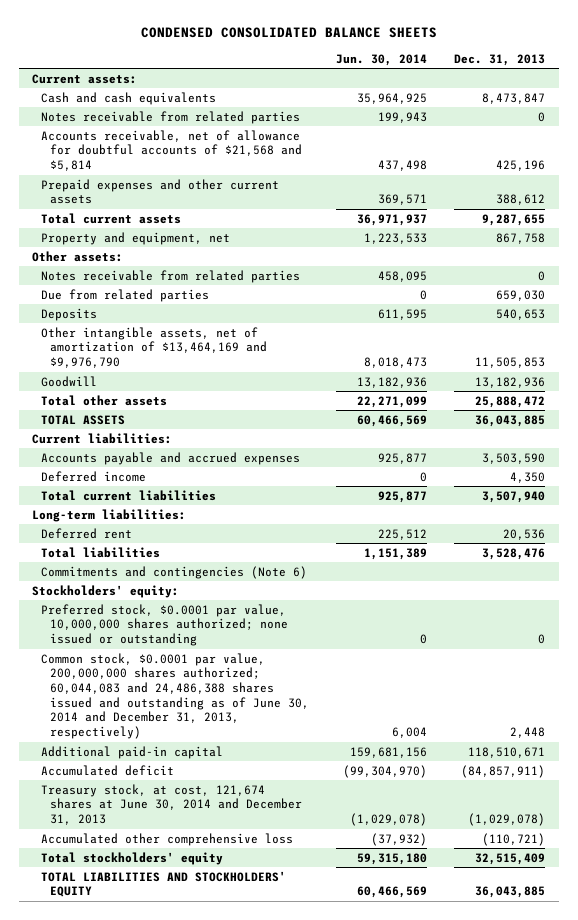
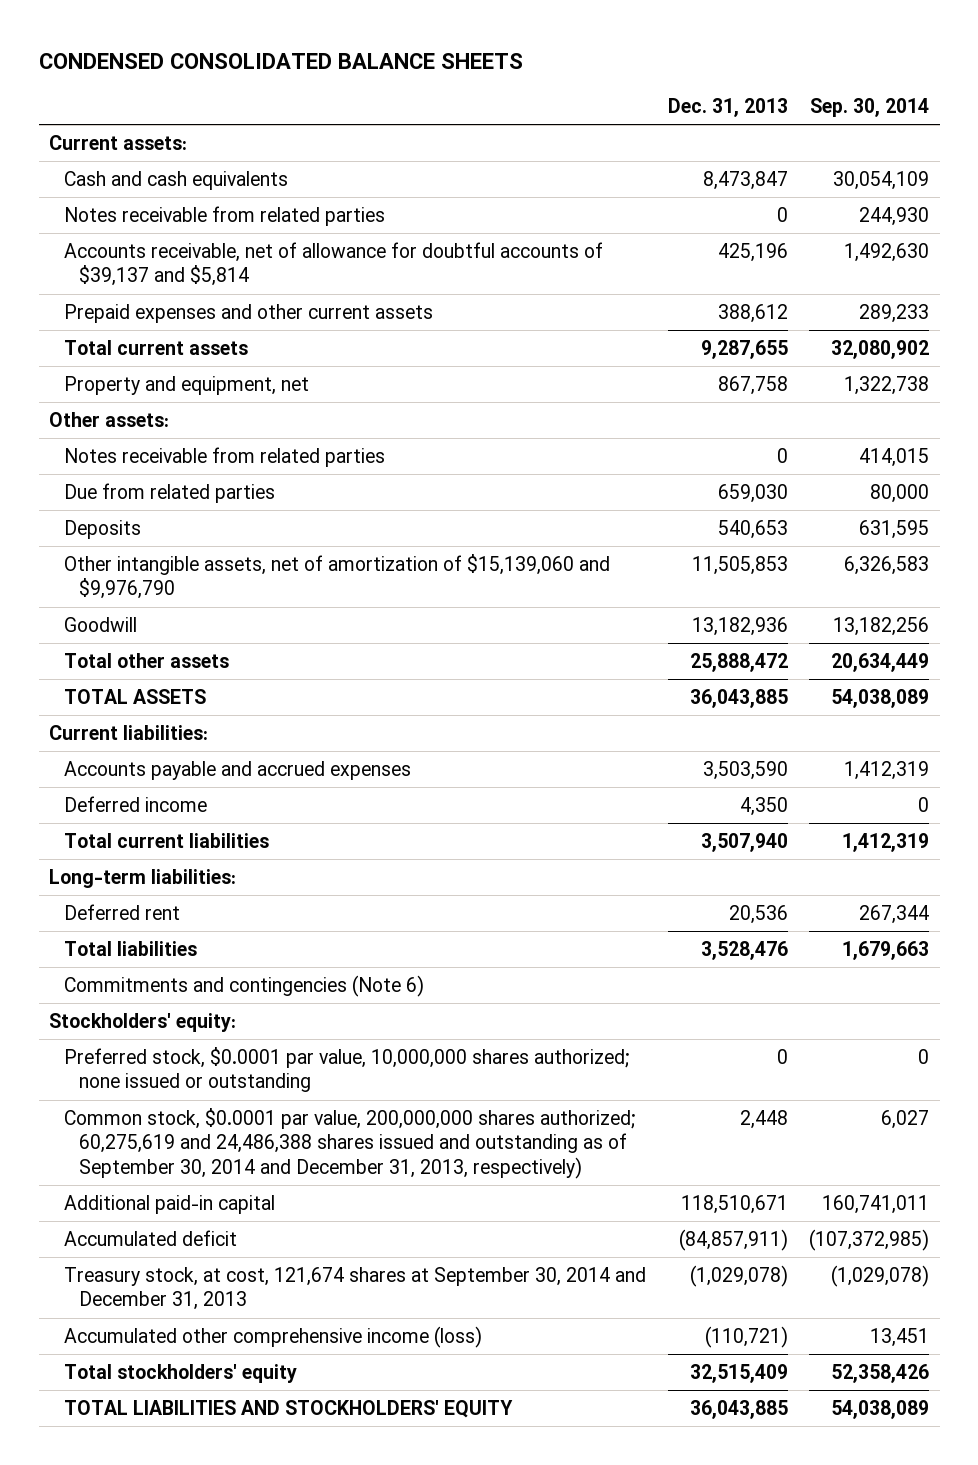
[336,53,428,66] Jun. 30, 2014 -> none
none -> [809,97,929,117] Sep. 30, 2014
[41,129,303,172] Accounts receivable, net of allowance for doubtful accounts of $21,568 and $5,814 -> [64,241,604,287] Accounts receivable, net of allowance for doubtful accounts of $39,137 and $5,814
[41,326,268,369] Other intangible assets, net of amortization of $13,464,169 and $9,976,790 -> [64,553,611,600] Other intangible assets, net of amortization of $15,139,060 and $9,976,790
[41,652,310,740] Common stock, $0.0001 par value, 200,000,000 shares authorized; 60,044,083 and 24,486,388 shares issued and outstanding as of June 30, 2014 and December 31, 2013, respectively) -> [64,1107,636,1179] Common stock, $0.0001 par value, 200,000,000 shares authorized; 60,275,619 and 24,486,388 shares issued and outstanding as of September 30, 2014 and December 31, 2013, respectively)
[41,783,303,826] Treasury stock, at cost, 121,674 shares at June 30, 2014 and December 31, 2013 -> [64,1266,647,1311] Treasury stock, at cost, 121,674 shares at September 30, 2014 and December 31, 2013
[41,832,294,846] Accumulated other comprehensive loss -> [64,1325,483,1348] Accumulated other comprehensive income (loss)

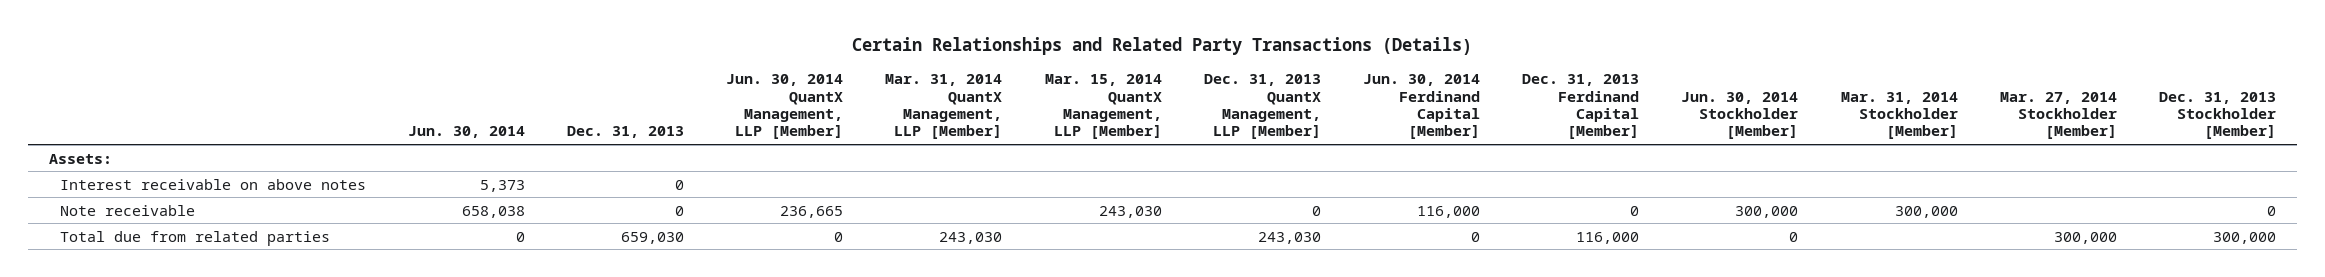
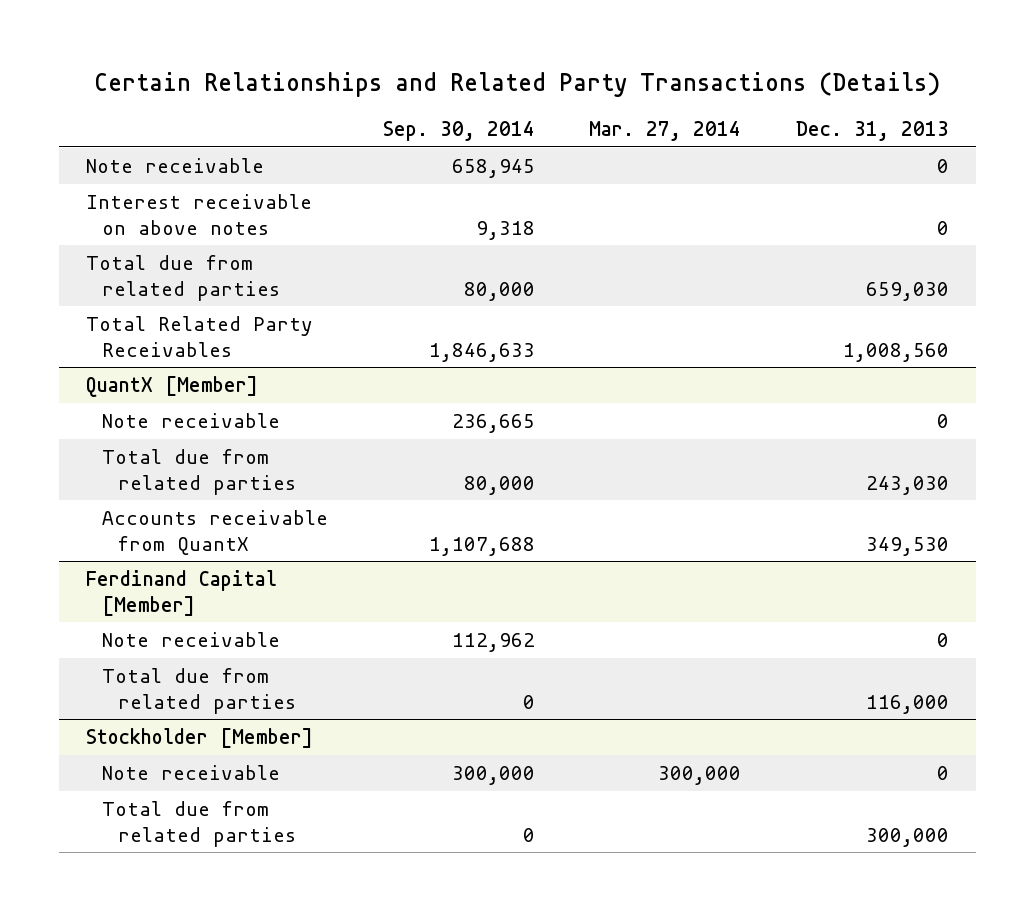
[407,126,525,139] Jun. 30, 2014 -> none
[726,74,844,140] Jun. 30, 2014 QuantX Management, LLP [Member] -> none
[885,74,1003,140] Mar. 31, 2014 QuantX Management, LLP [Member] -> none
[1044,74,1162,140] Mar. 15, 2014 QuantX Management, LLP [Member] -> none
[1203,74,1321,140] Dec. 31, 2013 QuantX Management, LLP [Member] -> none
[1363,74,1481,140] Jun. 30, 2014 Ferdinand Capital [Member] -> none
[1522,74,1640,140] Dec. 31, 2013 Ferdinand Capital [Member] -> none
[1681,91,1799,140] Jun. 30, 2014 Stockholder [Member] -> none
[1840,91,1958,140] Mar. 31, 2014 Stockholder [Member] -> none
[1999,91,2117,140] Mar. 27, 2014 Stockholder [Member] -> none
[2158,91,2276,140] Dec. 31, 2013 Stockholder [Member] -> none
none -> [382,121,535,142] Sep. 30, 2014
none -> [589,121,742,142] Mar. 27, 2014
[49,153,113,164] Assets: -> none
[59,178,366,190] Interest receivable on above notes -> [85,193,312,235] Interest receivable on above notes
none -> [85,315,313,357] Total Related Party Receivables
none -> [85,375,258,397] QuantX [Member]
none -> [101,412,280,428] Note receivable
none -> [101,448,296,495] Total due from related parties
none -> [101,509,328,555] Accounts receivable from QuantX
none -> [85,569,277,616] Ferdinand Capital [Member]
none -> [101,631,280,647] Note receivable
none -> [101,667,296,714] Total due from related parties
none -> [85,727,313,748] Stockholder [Member]
none -> [101,764,280,780] Note receivable
none -> [101,800,296,847] Total due from related parties

